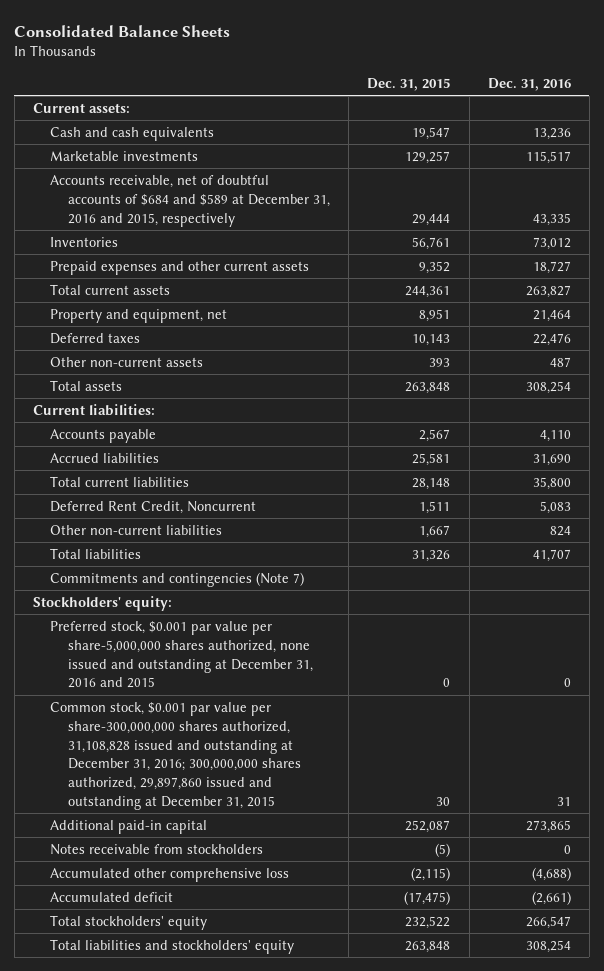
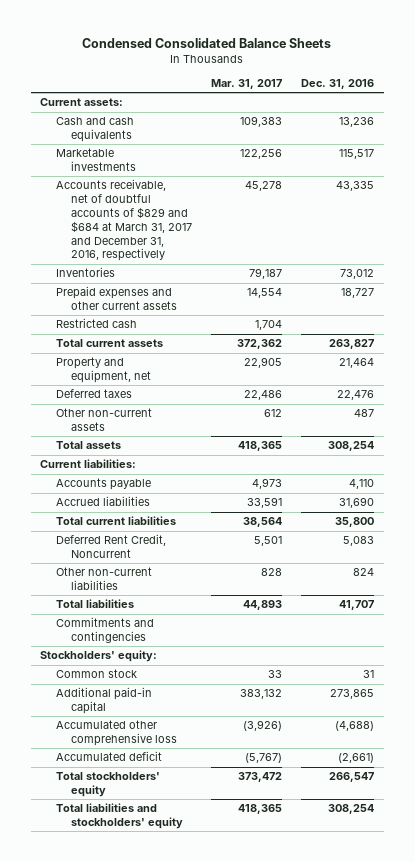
[14,24,231,37] Consolidated Balance Sheets -> [82,37,332,48] Condensed Consolidated Balance Sheets
[367,77,451,91] Dec. 31, 2015 -> none
none -> [211,78,283,89] Mar. 31, 2017
[50,174,331,227] Accounts receivable, net of doubtful accounts of $684 and $589 at December 31, 2016 and 2015, respectively -> [55,179,193,262] Accounts receivable, net of doubtful accounts of $829 and $684 at March 31, 2017 and December 31, 2016, respectively
none -> [55,318,137,329] Restricted cash
[50,571,305,587] Commitments and contingencies (Note 7) -> [55,617,154,644] Commitments and contingencies
[50,620,314,689] Preferred stock, $0.001 par value per share-5,000,000 shares authorized, none issued and outstanding at December 31, 2016 and 2015 -> none
[50,701,302,810] Common stock, $0.001 par value per share-300,000,000 shares authorized, 31,108,828 issued and outstanding at December 31, 2016; 300,000,000 shares authorized, 29,897,860 issued and outstanding at December 31, 2015 -> [55,669,137,679] Common stock
[50,843,264,855] Notes receivable from stockholders -> none

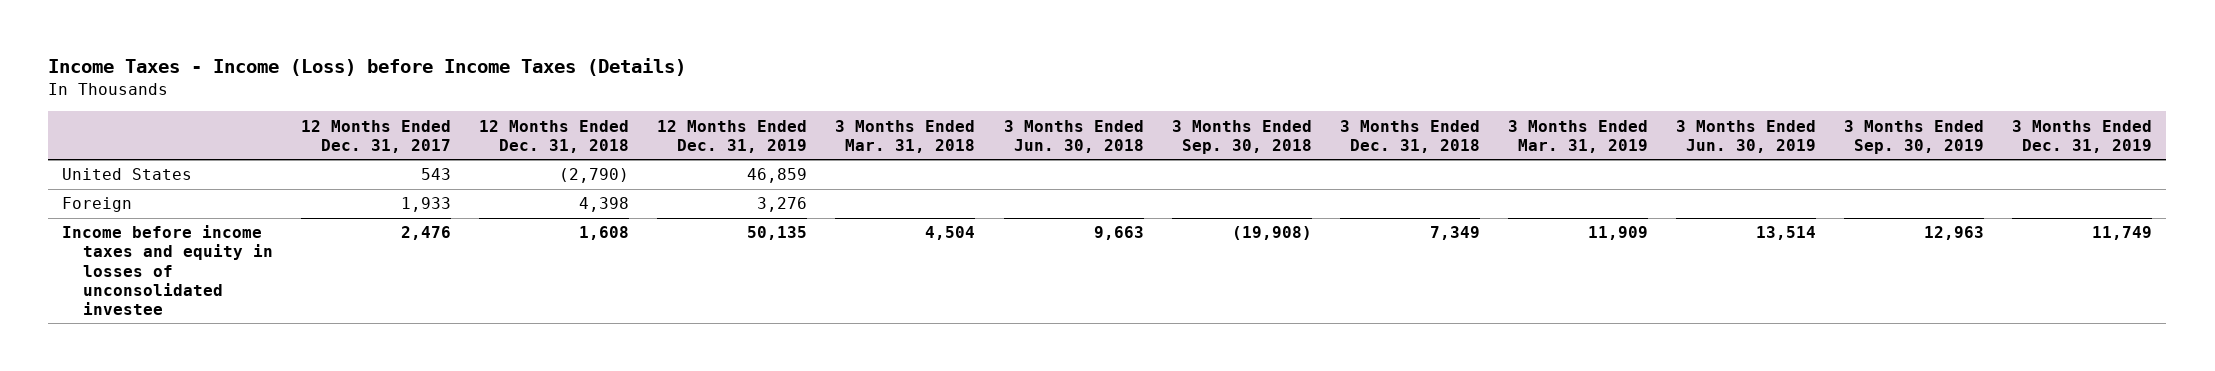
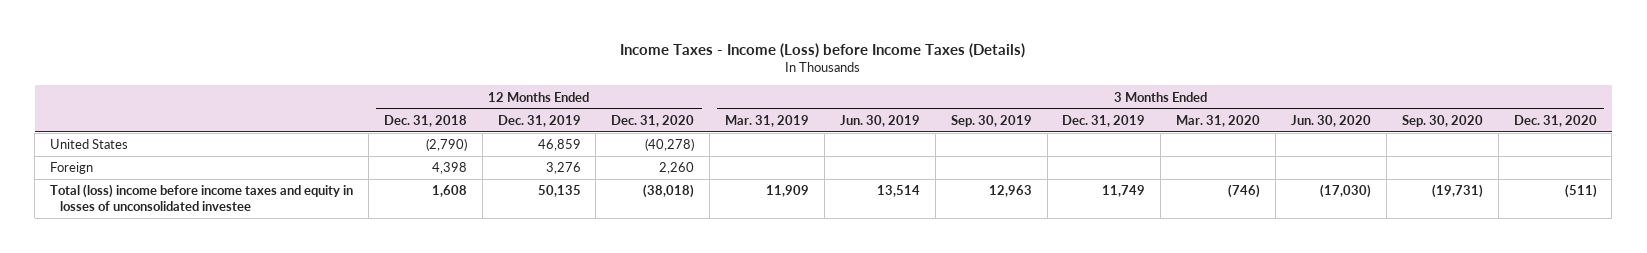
[301,119,452,153] 12 Months Ended Dec. 31, 2017 -> none
[835,119,976,153] 3 Months Ended Mar. 31, 2018 -> none
[1003,119,1144,153] 3 Months Ended Jun. 30, 2018 -> none
[1171,119,1312,154] 3 Months Ended Sep. 30, 2018 -> none
[1339,119,1480,153] 3 Months Ended Dec. 31, 2018 -> none
none -> [611,114,695,127] Dec. 31, 2020
none -> [1176,114,1261,127] Mar. 31, 2020
none -> [1291,114,1372,127] Jun. 30, 2020
none -> [1401,114,1483,127] Sep. 30, 2020
none -> [1513,114,1597,127] Dec. 31, 2020
[62,225,273,315] Income before income taxes and equity in losses of unconsolidated investee -> [50,184,354,211] Total (loss) income before income taxes and equity in losses of unconsolidated investee

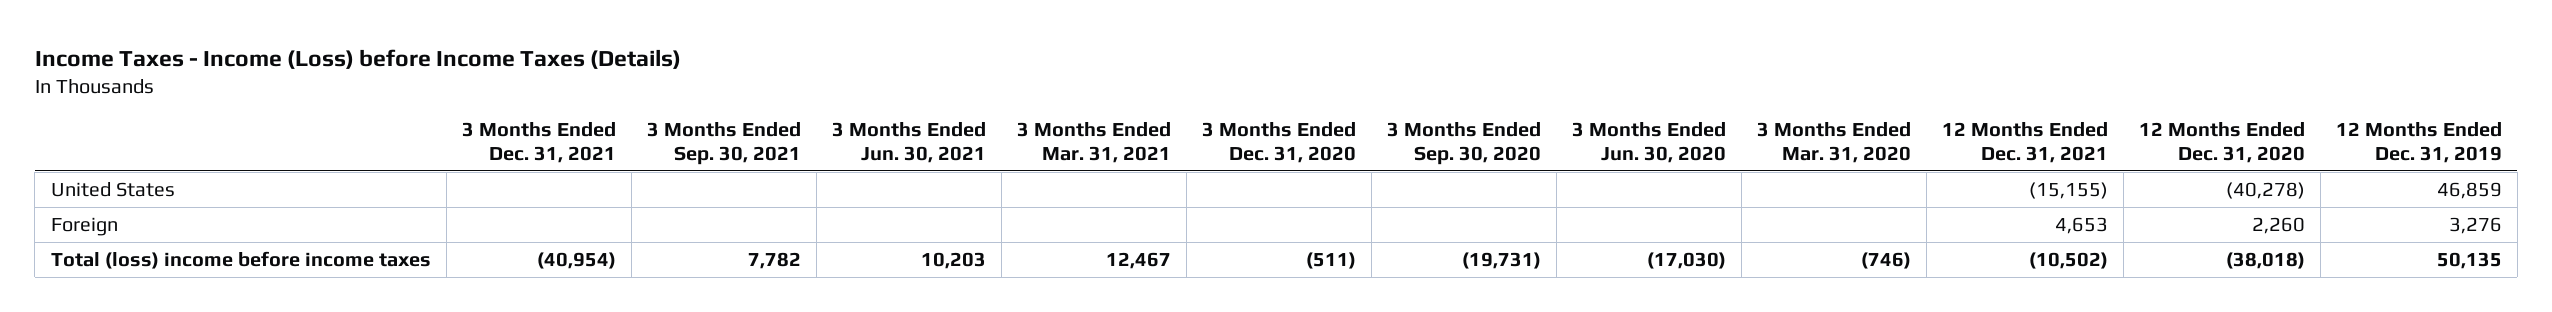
[383,114,467,127] Dec. 31, 2018 -> none
[725,114,810,127] Mar. 31, 2019 -> none
[839,114,920,127] Jun. 30, 2019 -> none
[950,114,1032,127] Sep. 30, 2019 -> none
[1062,114,1146,127] Dec. 31, 2019 -> none
none -> [461,122,616,163] 3 Months Ended Dec. 31, 2021
none -> [646,122,801,165] 3 Months Ended Sep. 30, 2021
none -> [831,122,986,163] 3 Months Ended Jun. 30, 2021
none -> [1016,122,1171,163] 3 Months Ended Mar. 31, 2021
none -> [1941,122,2108,163] 12 Months Ended Dec. 31, 2021
[50,184,354,211] Total (loss) income before income taxes and equity in losses of unconsolidated investee -> [50,251,431,270] Total (loss) income before income taxes

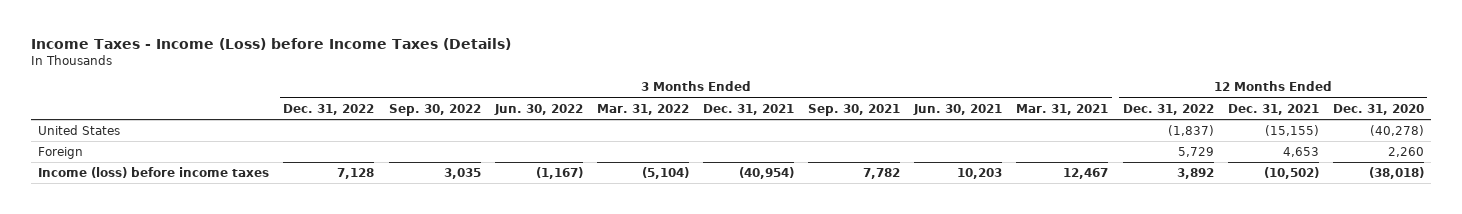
[1201,122,1356,163] 3 Months Ended Dec. 31, 2020 -> none
[1386,122,1541,165] 3 Months Ended Sep. 30, 2020 -> none
[1571,122,1726,163] 3 Months Ended Jun. 30, 2020 -> none
[1756,122,1911,163] 3 Months Ended Mar. 31, 2020 -> none
[2335,122,2502,163] 12 Months Ended Dec. 31, 2019 -> none
none -> [283,103,375,115] Dec. 31, 2022
none -> [388,103,481,116] Sep. 30, 2022
none -> [493,103,583,115] Jun. 30, 2022
none -> [596,103,689,115] Mar. 31, 2022
none -> [1122,103,1214,115] Dec. 31, 2022
[50,251,431,270] Total (loss) income before income taxes -> [38,166,270,178] Income (loss) before income taxes

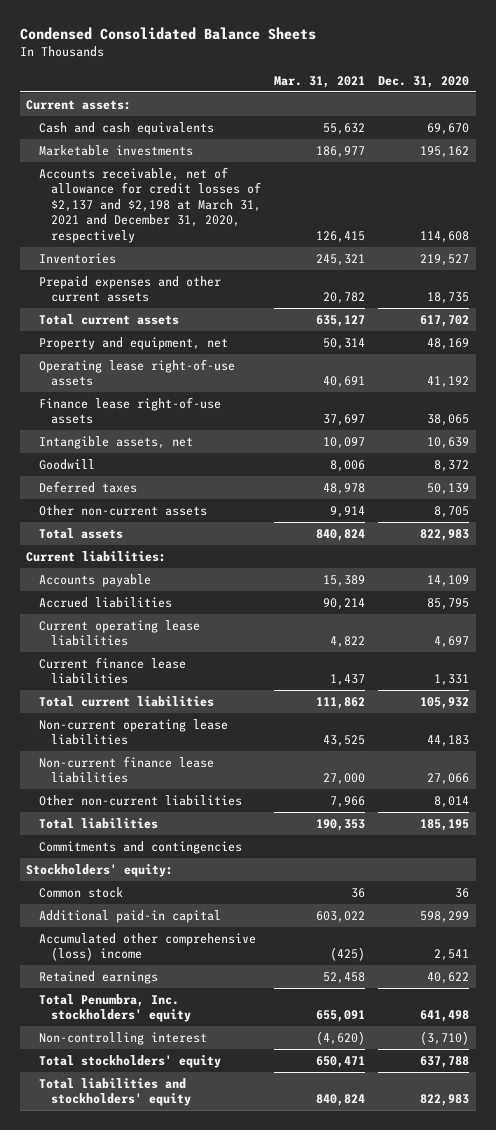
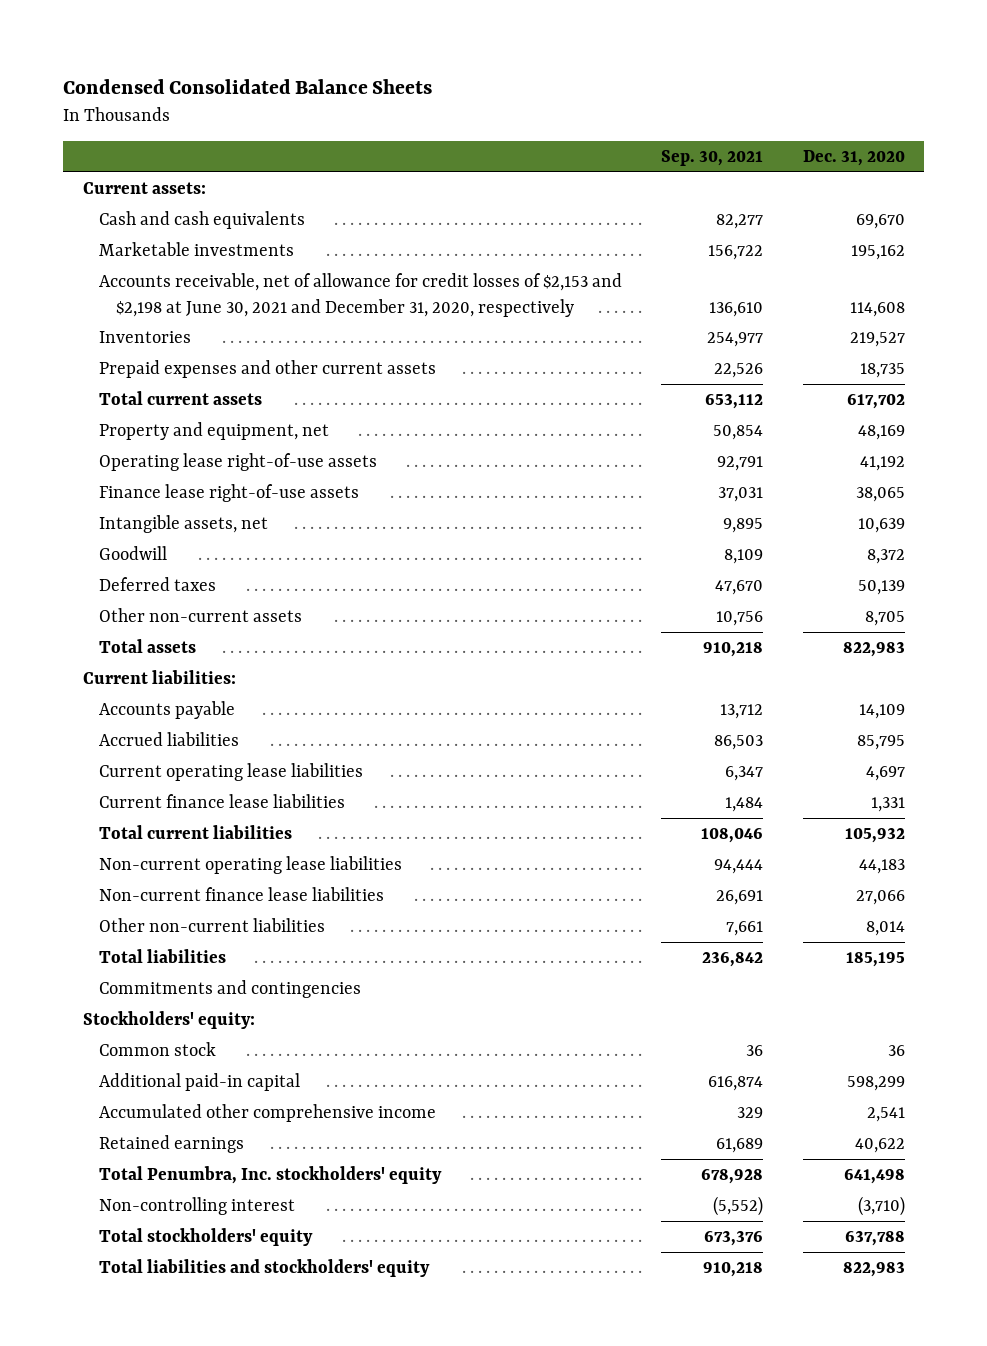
[274,75,366,88] Mar. 31, 2021 -> none
none -> [661,149,764,166] Sep. 30, 2021
[38,166,261,243] Accounts receivable, net of allowance for credit losses of $2,137 and $2,198 at March 31, 2021 and December 31, 2020, respectively -> [99,273,623,317] Accounts receivable, net of allowance for credit losses of $2,153 and $2,198 at June 30, 2021 and December 31, 2020, respectively
[38,932,256,962] Accumulated other comprehensive (loss) income -> [99,1104,437,1123] Accumulated other comprehensive income

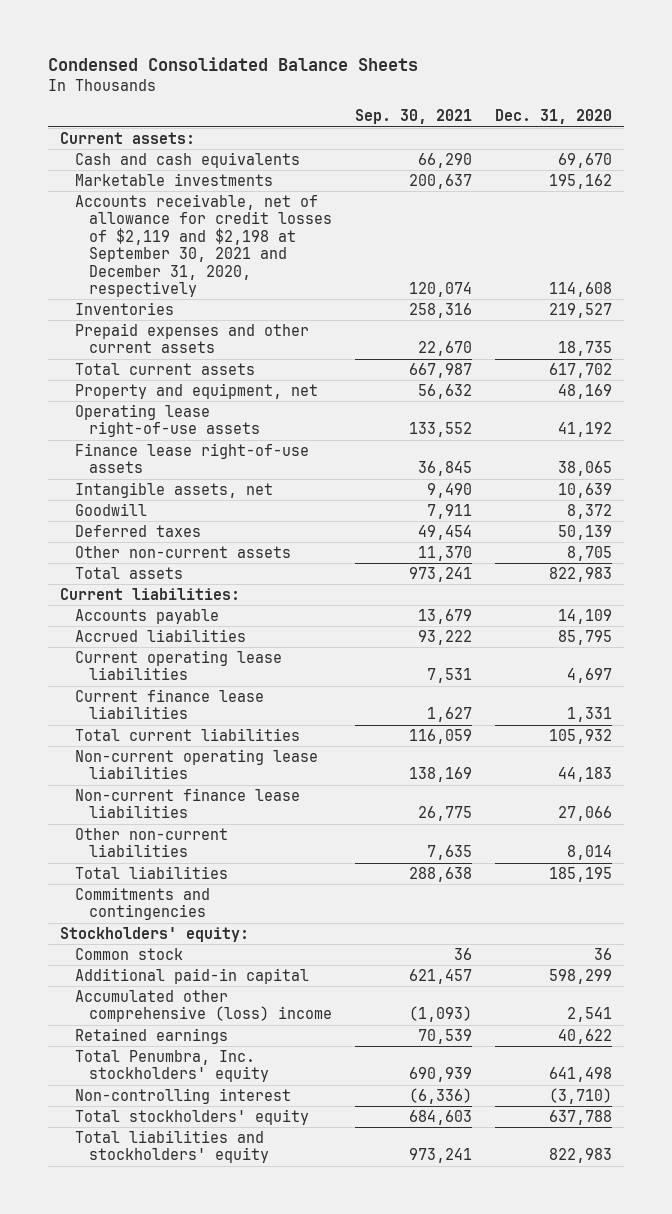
[716,214,764,230] 82,277 -> [418,153,473,169] 66,290
[708,245,764,261] 156,722 -> [409,174,473,190] 200,637
[99,273,623,317] Accounts receivable, net of allowance for credit losses of $2,153 and $2,198 at June 30, 2021 and December 31, 2020, respectively -> [74,194,333,297] Accounts receivable, net of allowance for credit losses of $2,119 and $2,198 at September 30, 2021 and December 31, 2020, respectively
[709,301,764,317] 136,610 -> [409,281,473,297] 120,074
[707,332,764,348] 254,977 -> [409,303,473,319] 258,316
[714,363,764,379] 22,526 -> [418,341,473,357] 22,670
[705,394,764,410] 653,112 -> [409,363,473,379] 667,987
[713,425,764,441] 50,854 -> [418,384,473,400] 56,632
[717,456,764,472] 92,791 -> [409,422,473,438] 133,552
[718,487,764,503] 37,031 -> [418,461,473,477] 36,845
[723,518,764,534] 9,895 -> [427,483,473,499] 9,490
[724,549,764,565] 8,109 -> [427,504,473,520] 7,911
[715,580,764,596] 47,670 -> [418,525,473,541] 49,454
[716,611,764,627] 10,756 -> [418,546,473,562] 11,370
[703,642,764,658] 910,218 -> [409,567,473,583] 973,241
[720,704,764,720] 13,712 -> [418,609,473,625] 13,679
[714,735,764,751] 86,503 -> [418,630,473,646] 93,222
[725,766,764,782] 6,347 -> [427,668,473,684] 7,531
[725,797,764,813] 1,484 -> [427,707,473,723] 1,627
[701,828,764,844] 108,046 -> [409,729,473,745] 116,059
[714,859,764,875] 94,444 -> [409,767,473,783] 138,169
[716,890,764,906] 26,691 -> [418,806,473,822] 26,775
[726,921,764,937] 7,661 -> [427,845,473,861] 7,635
[702,952,764,968] 236,842 -> [409,867,473,883] 288,638
[708,1076,764,1092] 616,874 -> [409,969,473,985] 621,457
[99,1104,437,1123] Accumulated other comprehensive income -> [74,990,333,1023] Accumulated other comprehensive (loss) income
[737,1107,764,1119] 329 -> [409,1006,473,1023] (1,093)
[716,1138,764,1154] 61,689 -> [418,1029,473,1045] 70,539
[701,1169,764,1185] 678,928 -> [409,1067,473,1083] 690,939
[713,1196,764,1217] (5,552) -> [409,1088,473,1105] (6,336)
[704,1231,764,1247] 673,376 -> [409,1110,473,1126] 684,603
[703,1262,764,1278] 910,218 -> [409,1148,473,1164] 973,241

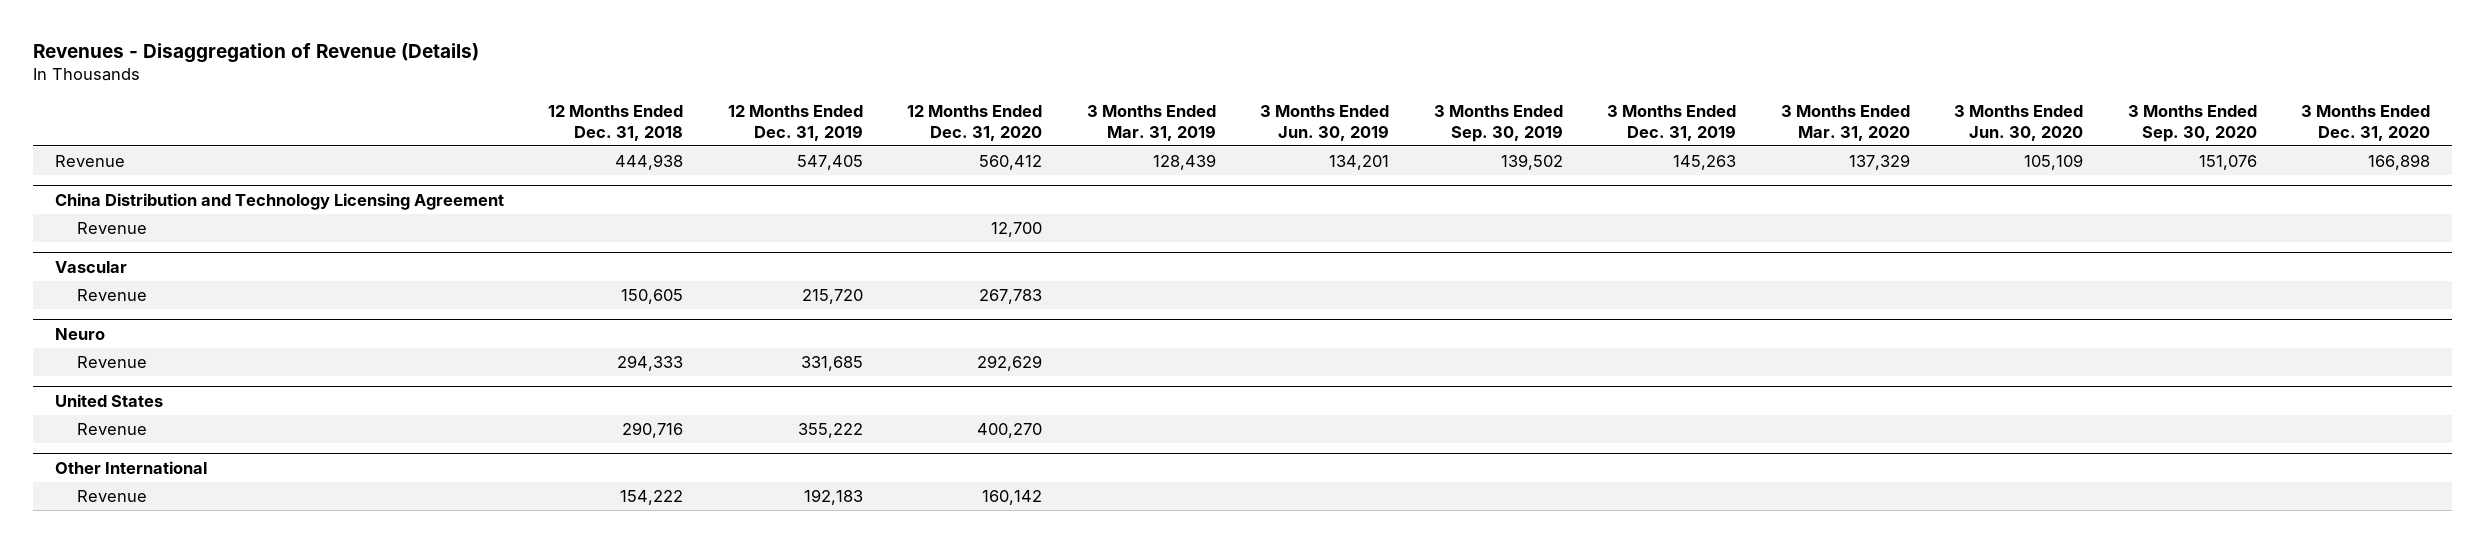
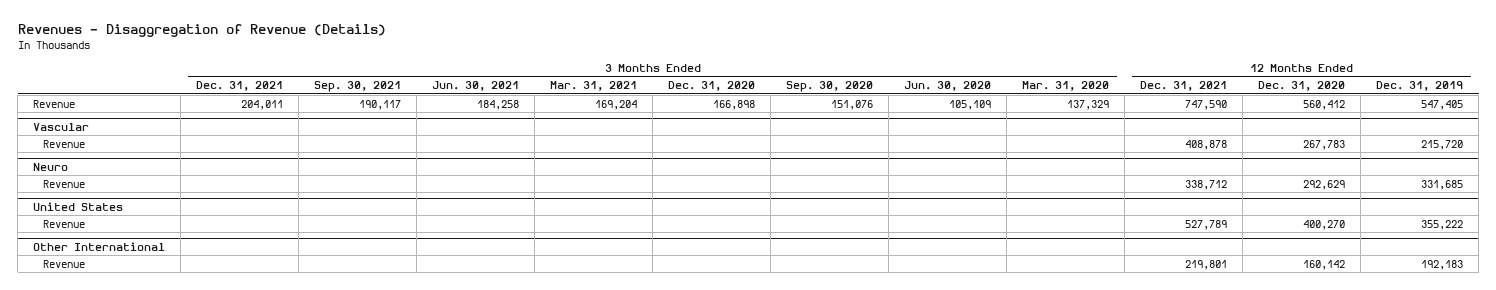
[548,104,684,141] 12 Months Ended Dec. 31, 2018 -> none
[1086,104,1216,141] 3 Months Ended Mar. 31, 2019 -> none
[1260,104,1390,141] 3 Months Ended Jun. 30, 2019 -> none
[1433,104,1563,142] 3 Months Ended Sep. 30, 2019 -> none
[1607,104,1737,141] 3 Months Ended Dec. 31, 2019 -> none
none -> [196,81,284,92] Dec. 31, 2021
none -> [314,81,402,93] Sep. 30, 2021
none -> [432,81,520,92] Jun. 30, 2021
none -> [550,81,638,92] Mar. 31, 2021
none -> [1140,81,1228,92] Dec. 31, 2021
[54,192,504,210] China Distribution and Technology Licensing Agreement -> none
[77,222,148,235] Revenue -> none

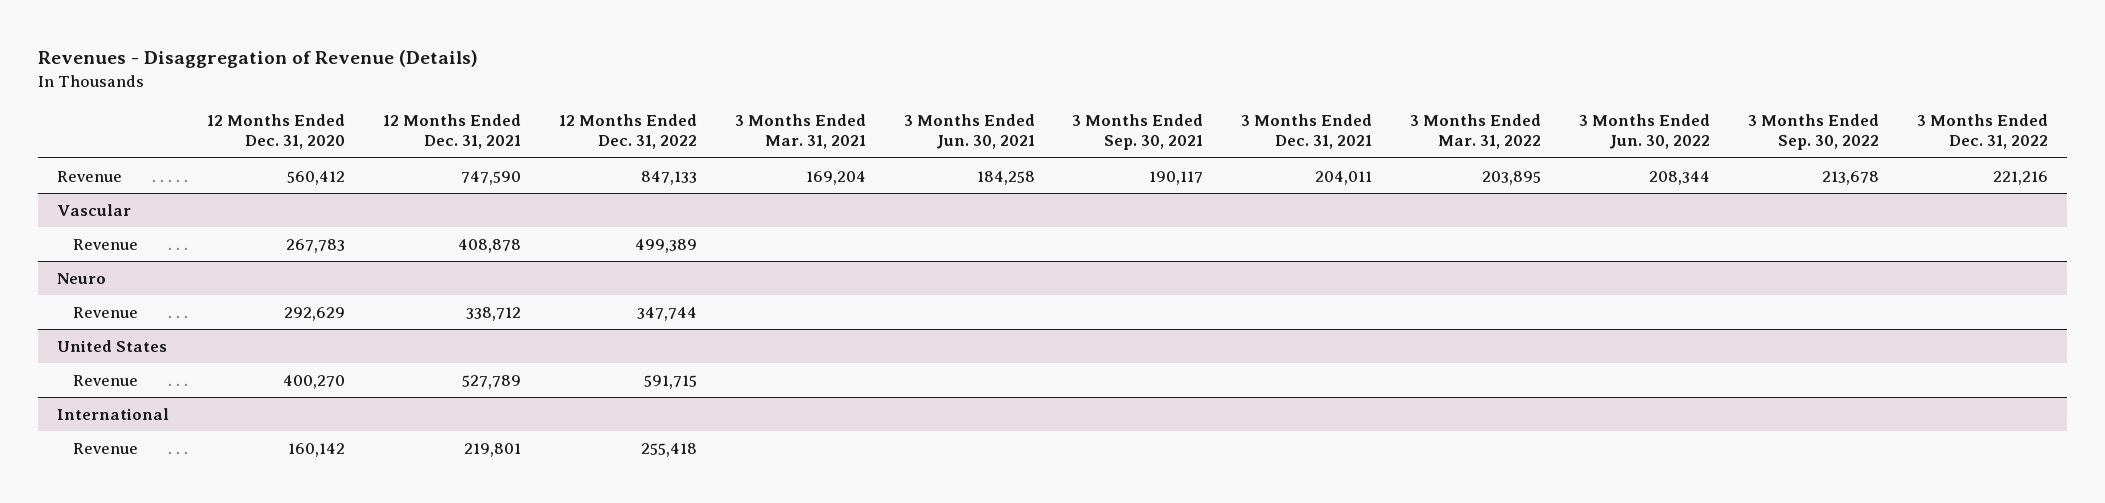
[668,81,756,92] Dec. 31, 2020 -> none
[786,81,874,93] Sep. 30, 2020 -> none
[904,81,992,92] Jun. 30, 2020 -> none
[1022,81,1110,92] Mar. 31, 2020 -> none
[1376,81,1464,92] Dec. 31, 2019 -> none
none -> [558,113,697,150] 12 Months Ended Dec. 31, 2022
none -> [1410,113,1542,150] 3 Months Ended Mar. 31, 2022
none -> [1579,113,1711,150] 3 Months Ended Jun. 30, 2022
none -> [1748,113,1880,151] 3 Months Ended Sep. 30, 2022
none -> [1916,113,2048,150] 3 Months Ended Dec. 31, 2022
[33,241,166,251] Other International -> [57,407,170,420] International

